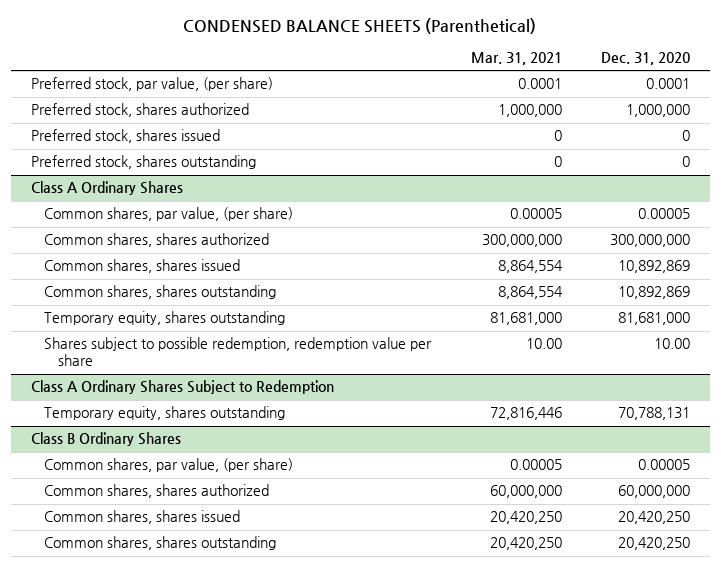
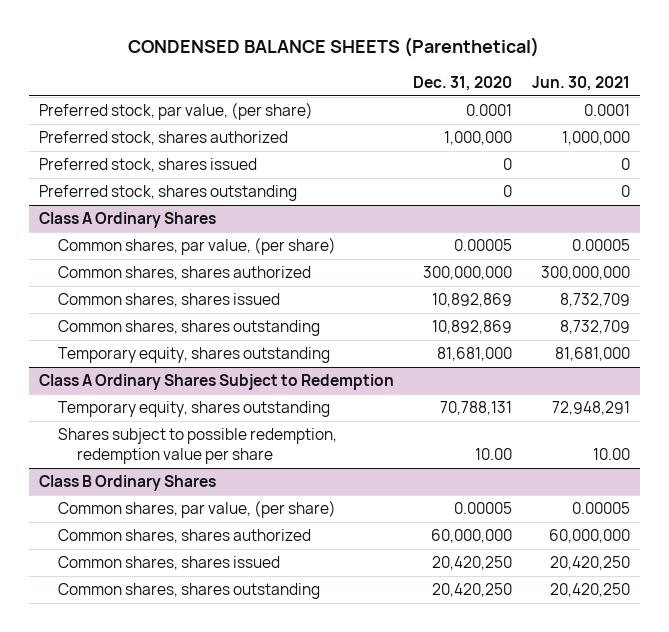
[470,52,562,66] Mar. 31, 2021 -> none
none -> [532,75,631,91] Jun. 30, 2021
[44,337,433,367] Shares subject to possible redemption, redemption value per share -> none
none -> [57,428,337,464] Shares subject to possible redemption, redemption value per share

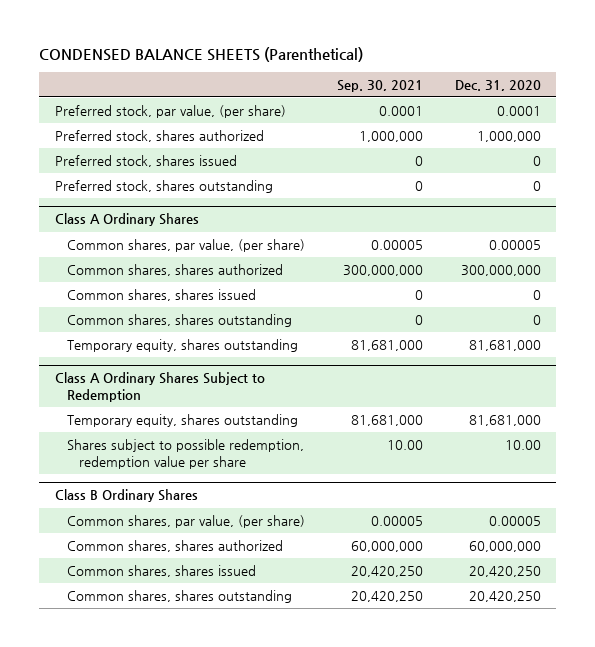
[532,75,631,91] Jun. 30, 2021 -> none
none -> [336,79,423,92] Sep. 30, 2021
[432,293,513,308] 10,892,869 -> [532,290,541,301] 0
[432,320,513,335] 10,892,869 -> [532,315,541,326] 0
[440,401,513,416] 70,788,131 -> [468,415,541,427] 81,681,000

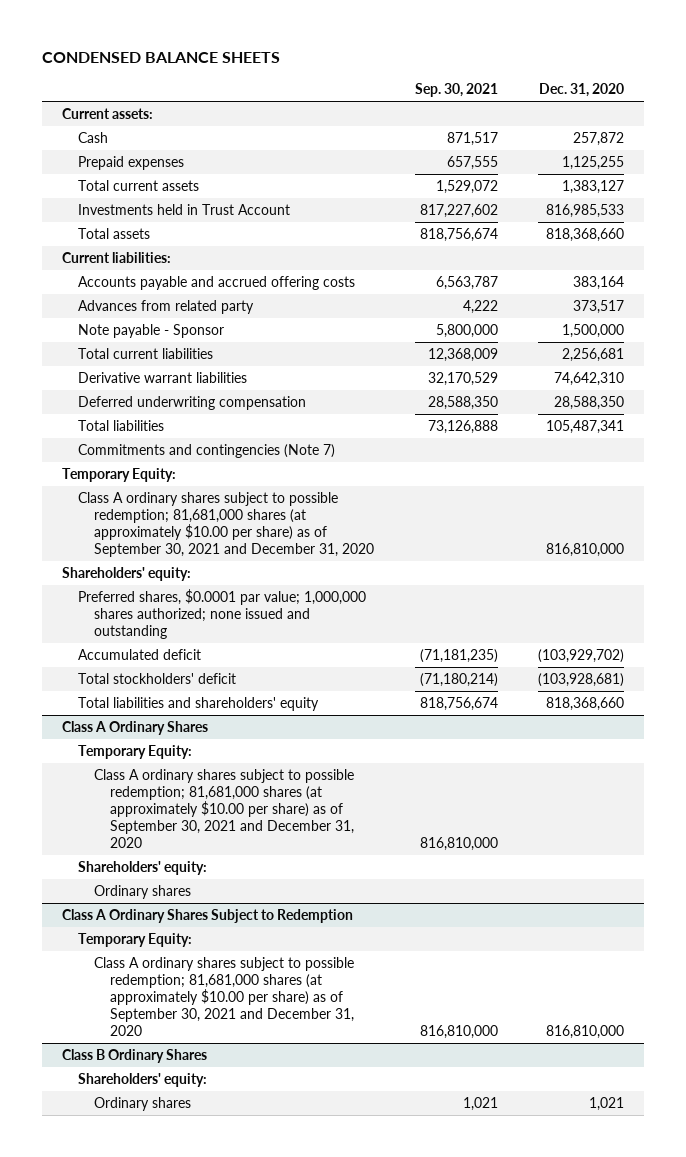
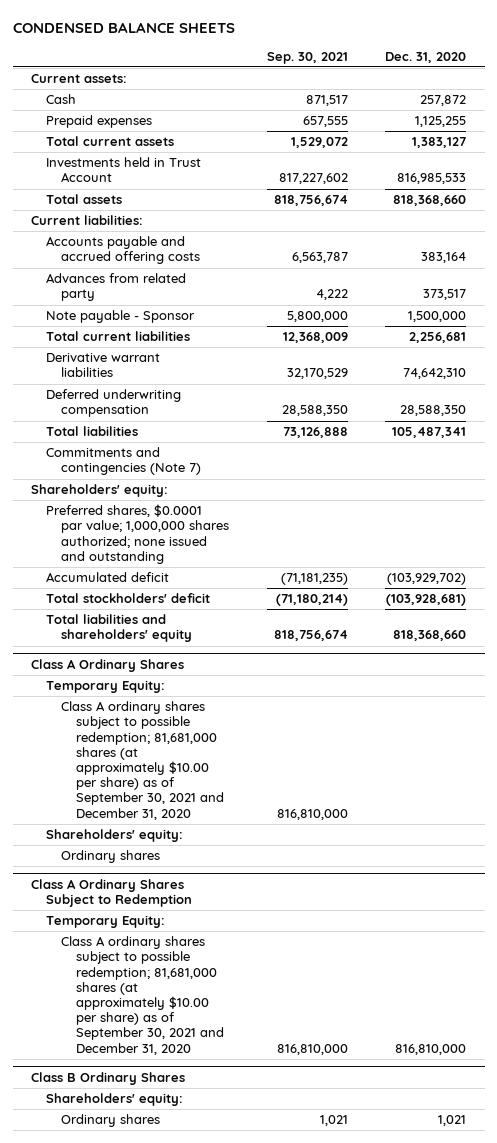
[62,468,177,483] Temporary Equity: -> none
[78,492,374,558] Class A ordinary shares subject to possible redemption; 81,681,000 shares (at approximately $10.00 per share) as of September 30, 2021 and December 31, 2020 -> none

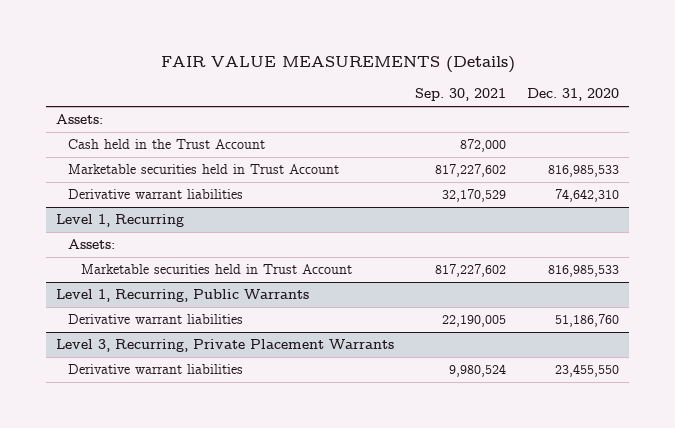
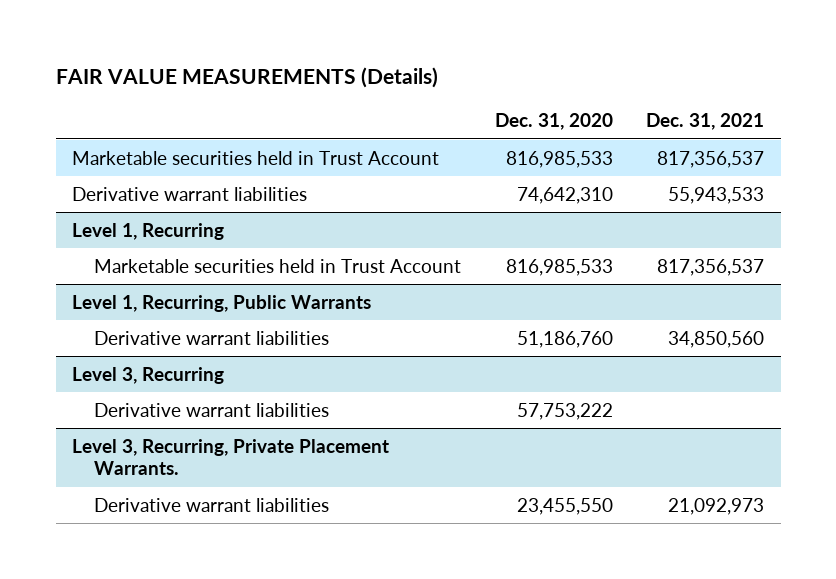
[415,88,507,102] Sep. 30, 2021 -> none
none -> [646,113,765,131] Dec. 31, 2021
[56,114,104,125] Assets: -> none
[68,139,266,150] Cash held in the Trust Account -> none
[68,239,116,250] Assets: -> none
none -> [72,366,225,384] Level 3, Recurring
none -> [94,402,330,417] Derivative warrant liabilities
[56,339,395,353] Level 3, Recurring, Private Placement Warrants -> [72,438,390,476] Level 3, Recurring, Private Placement Warrants.

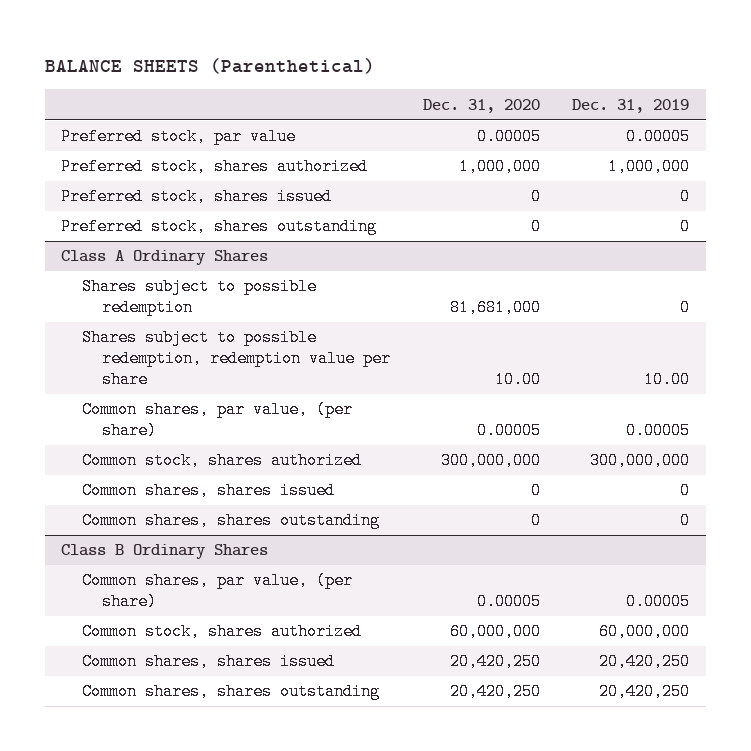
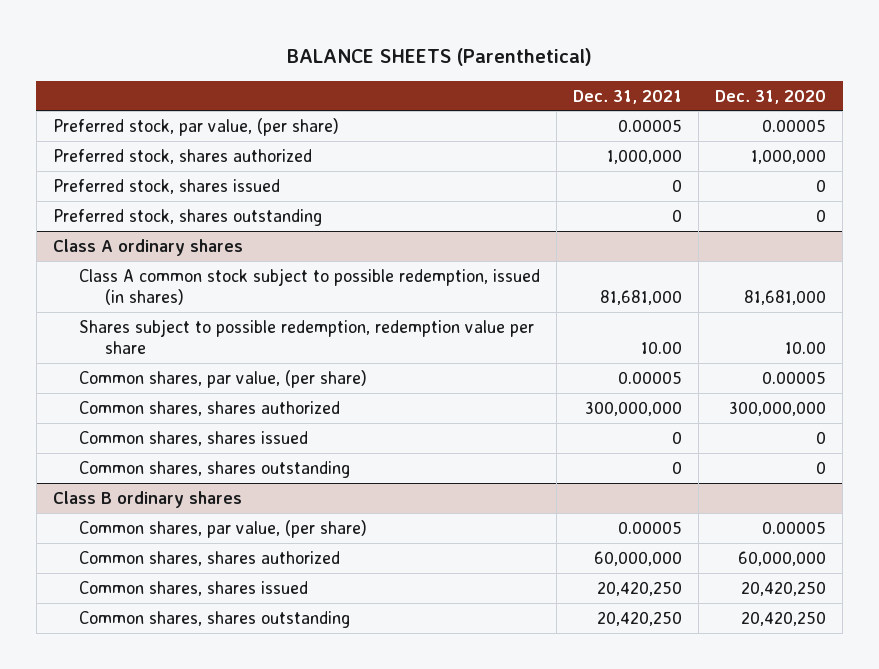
[572,98,690,113] Dec. 31, 2019 -> none
none -> [573,89,683,104] Dec. 31, 2021
[61,128,297,146] Preferred stock, par value -> [52,117,339,136] Preferred stock, par value, (per share)
[61,250,269,266] Class A Ordinary Shares -> [52,238,243,256] Class A ordinary shares
[81,278,317,317] Shares subject to possible redemption -> [78,267,540,306] Class A common stock subject to possible redemption, issued (in shares)
[81,452,362,470] Common stock, shares authorized -> [78,400,340,416] Common shares, shares authorized
[61,544,269,560] Class B Ordinary Shares -> [52,490,242,508] Class B ordinary shares
[81,623,362,641] Common stock, shares authorized -> [78,550,340,566] Common shares, shares authorized

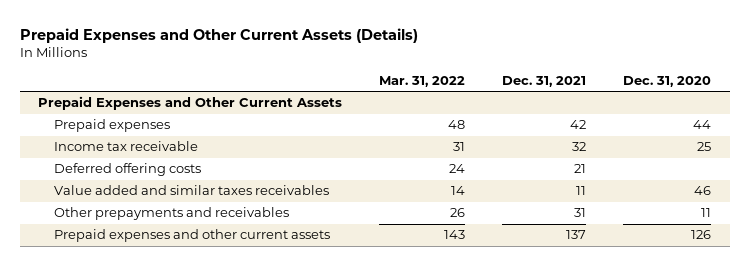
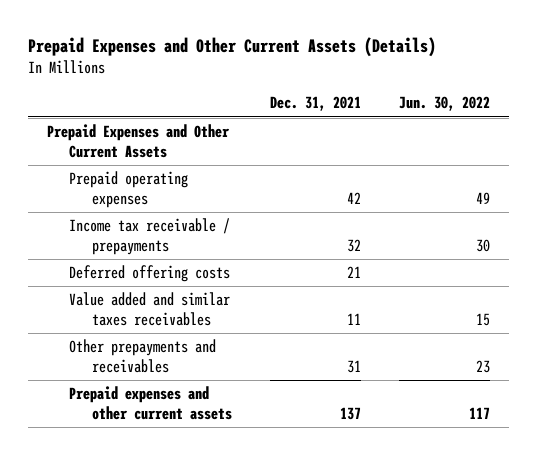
[379,75,466,87] Mar. 31, 2022 -> none
[623,75,712,87] Dec. 31, 2020 -> none
none -> [399,96,491,112] Jun. 30, 2022
[53,119,170,133] Prepaid expenses -> [69,171,189,209] Prepaid operating expenses
[53,141,198,152] Income tax receivable -> [69,218,231,256] Income tax receivable / prepayments

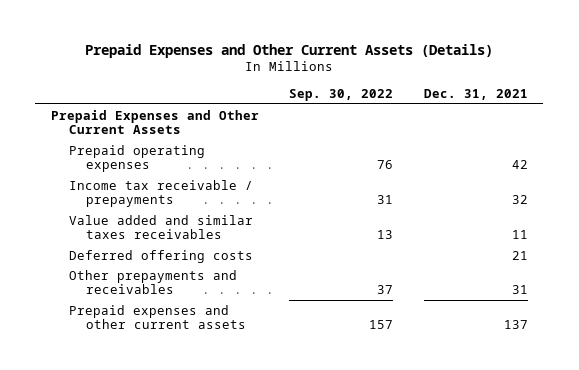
[399,96,491,112] Jun. 30, 2022 -> none
none -> [289,89,394,102] Sep. 30, 2022
[69,265,231,283] Deferred offering costs -> [68,249,253,263] Deferred offering costs

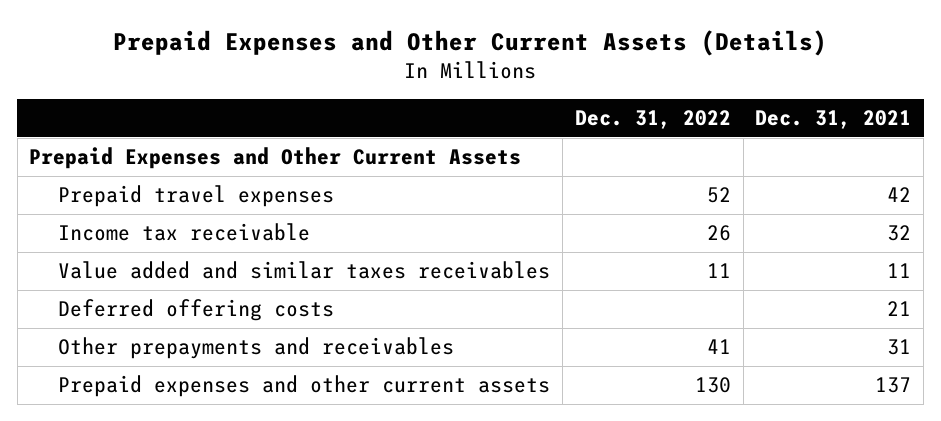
[289,89,394,102] Sep. 30, 2022 -> none
none -> [574,110,731,130] Dec. 31, 2022
[68,144,205,173] Prepaid operating expenses -> [58,185,335,208] Prepaid travel expenses
[68,179,253,208] Income tax receivable / prepayments -> [58,223,311,242] Income tax receivable

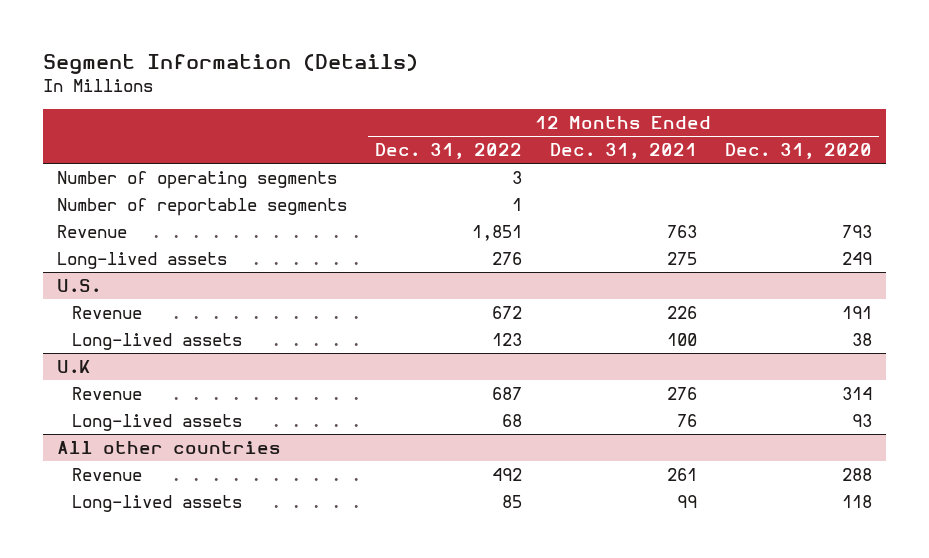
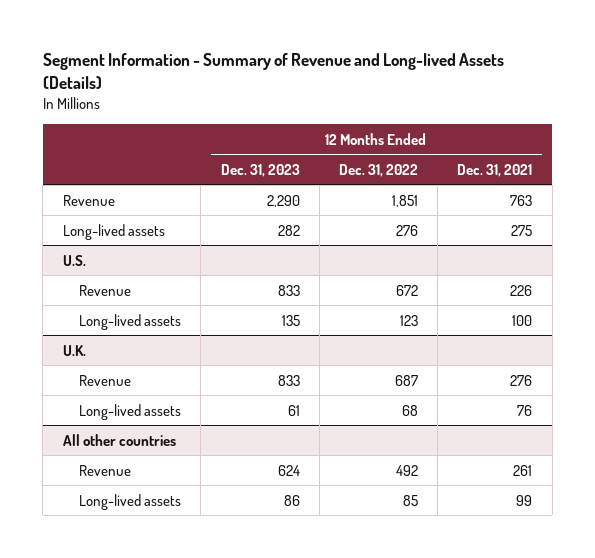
[43,54,419,75] Segment Information (Details) -> [42,53,504,90] Segment Information - Summary of Revenue and Long-lived Assets (Details)
[724,143,872,160] Dec. 31, 2020 -> none
none -> [220,163,300,177] Dec. 31, 2023
[56,170,337,189] Number of operating segments -> none
[56,197,347,216] Number of reportable segments -> none
[56,359,91,373] U.K -> [62,344,86,356] U.K.

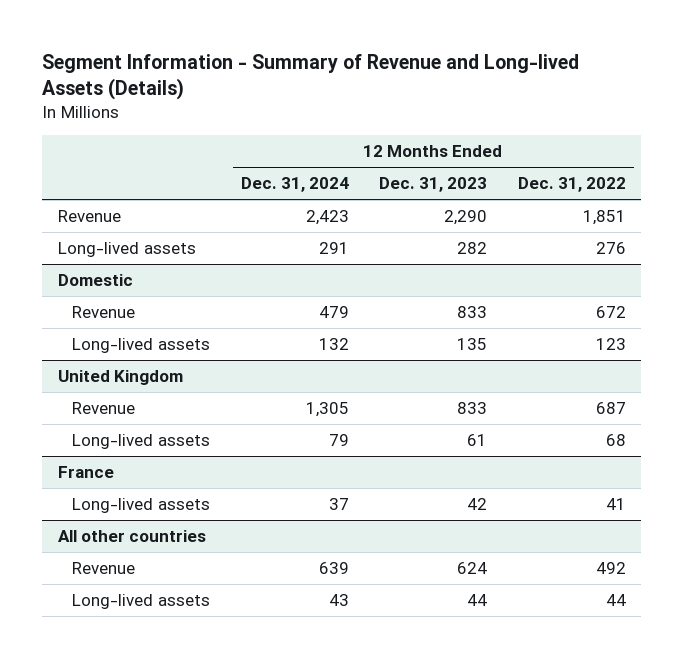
[457,163,533,177] Dec. 31, 2021 -> none
none -> [240,177,349,193] Dec. 31, 2024
[62,254,86,266] U.S. -> [57,274,133,287] Domestic
[62,344,86,356] U.K. -> [57,370,183,386] United Kingdom
none -> [57,466,114,479] France
none -> [72,498,211,514] Long-lived assets
[283,494,300,506] 86 -> [467,594,488,607] 44
[402,494,418,506] 85 -> [606,594,627,607] 44

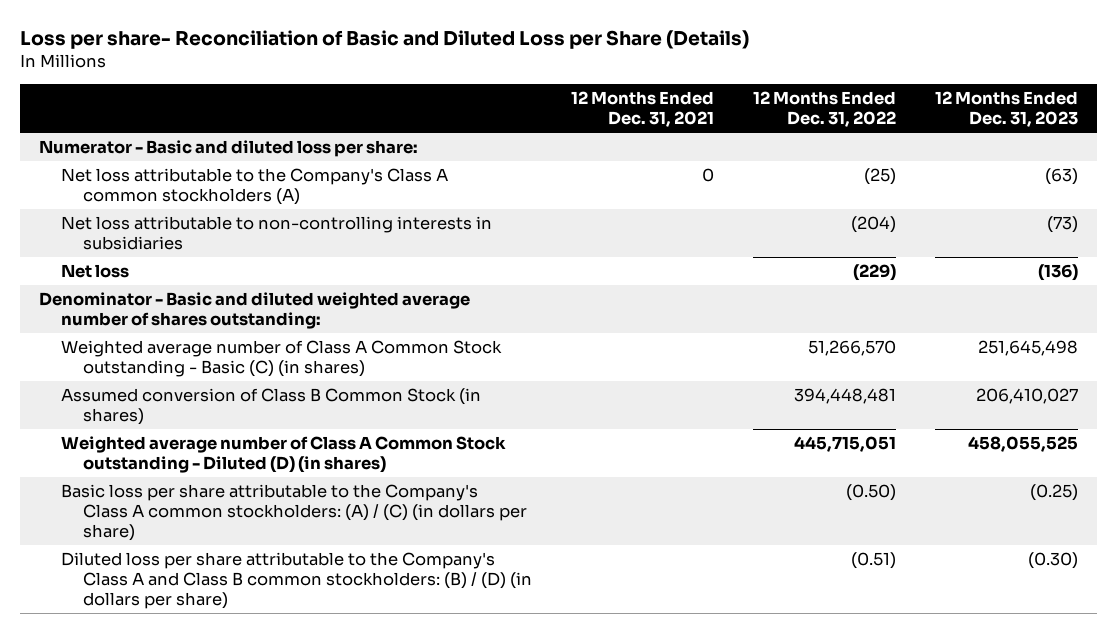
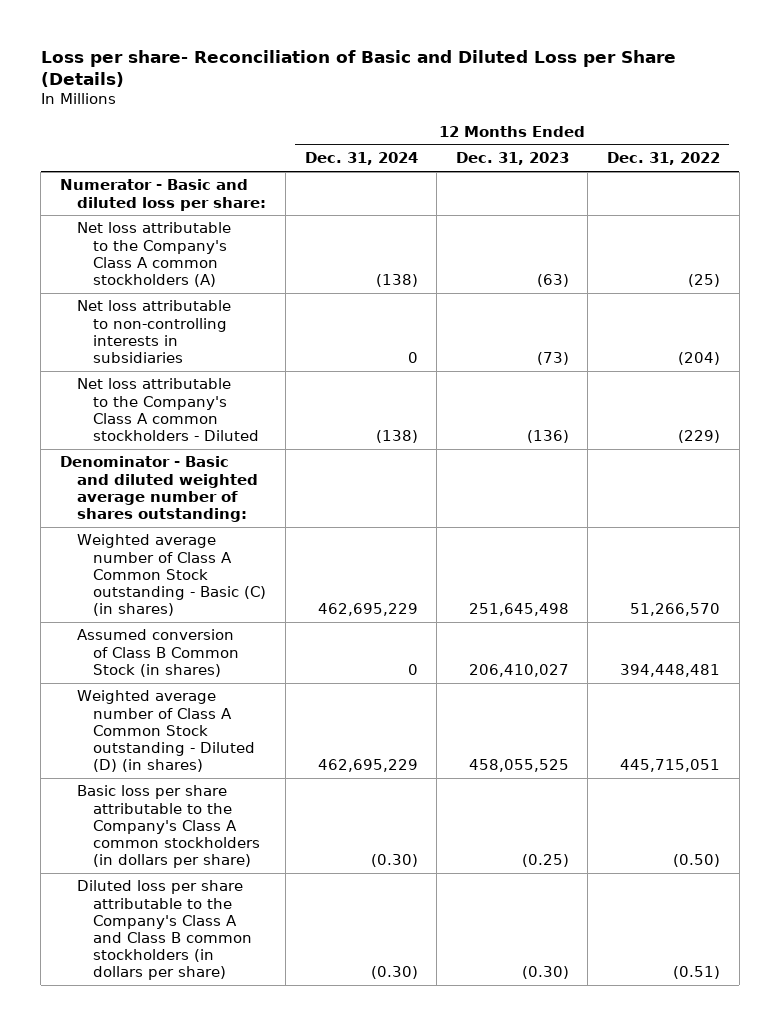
[570,90,714,128] 12 Months Ended Dec. 31, 2021 -> none
none -> [304,152,418,166] Dec. 31, 2024
[60,263,129,278] Net loss -> [76,378,260,441] Net loss attributable to the Company's Class A common stockholders - Diluted
[60,483,527,542] Basic loss per share attributable to the Company's Class A common stockholders: (A) / (C) (in dollars per share) -> [76,785,261,869] Basic loss per share attributable to the Company's Class A common stockholders (in dollars per share)
[60,551,532,610] Diluted loss per share attributable to the Company's Class A and Class B common stockholders: (B) / (D) (in dollars per share) -> [76,880,253,981] Diluted loss per share attributable to the Company's Class A and Class B common stockholders (in dollars per share)

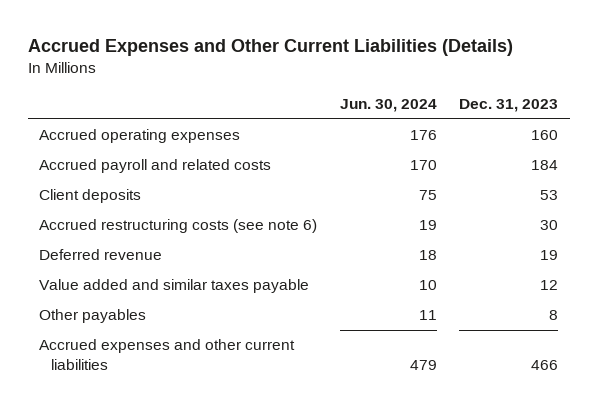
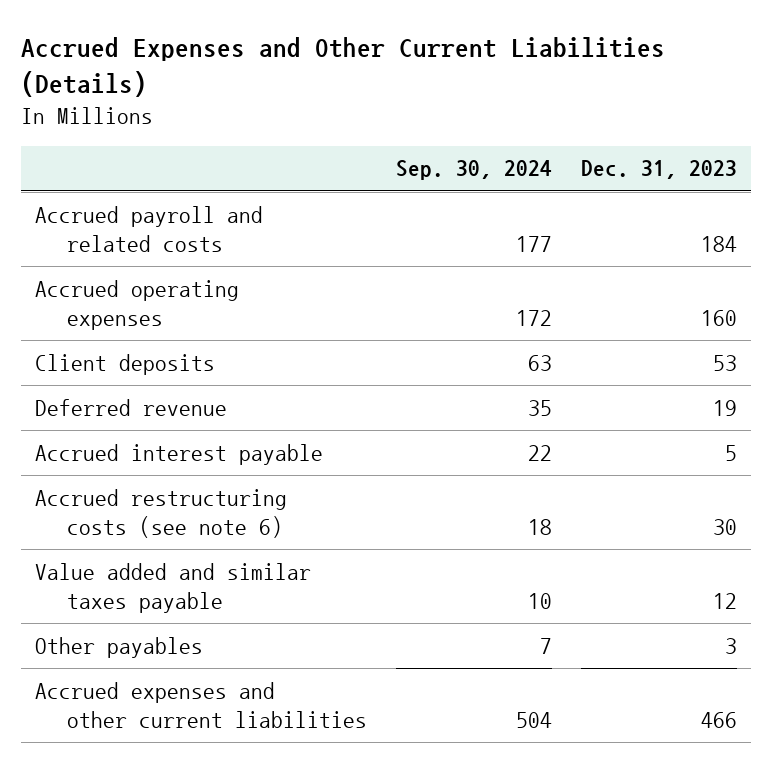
[339,99,437,113] Jun. 30, 2024 -> none
none -> [396,160,553,181] Sep. 30, 2024
[39,129,241,144] Accrued operating expenses -> [35,279,240,330] Accrued operating expenses
none -> [35,443,324,465] Accrued interest payable
[39,219,318,234] Accrued restructuring costs (see note 6) -> [35,488,288,538] Accrued restructuring costs (see note 6)
[549,310,559,321] 8 -> [724,637,737,654] 3

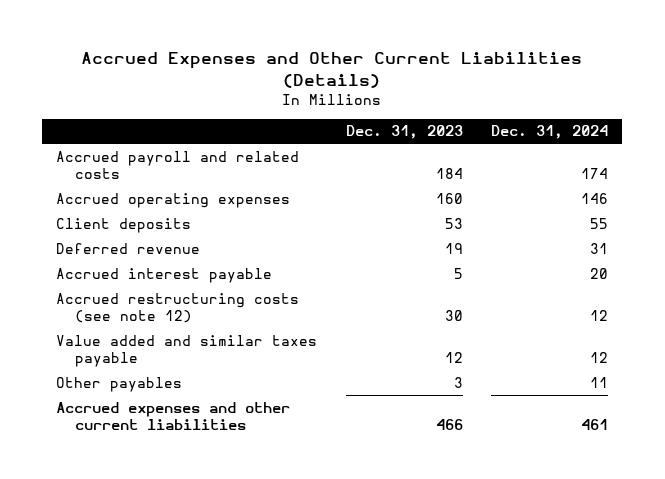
[396,160,553,181] Sep. 30, 2024 -> none
none -> [491,125,609,140] Dec. 31, 2024
[35,488,288,538] Accrued restructuring costs (see note 6) -> [56,292,300,324] Accrued restructuring costs (see note 12)

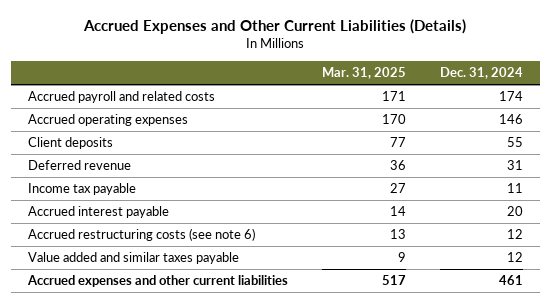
[345,125,463,140] Dec. 31, 2023 -> none
none -> [321,67,406,80] Mar. 31, 2025
none -> [27,183,136,196] Income tax payable
[56,292,300,324] Accrued restructuring costs (see note 12) -> [27,228,255,242] Accrued restructuring costs (see note 6)
[56,376,183,392] Other payables -> none

